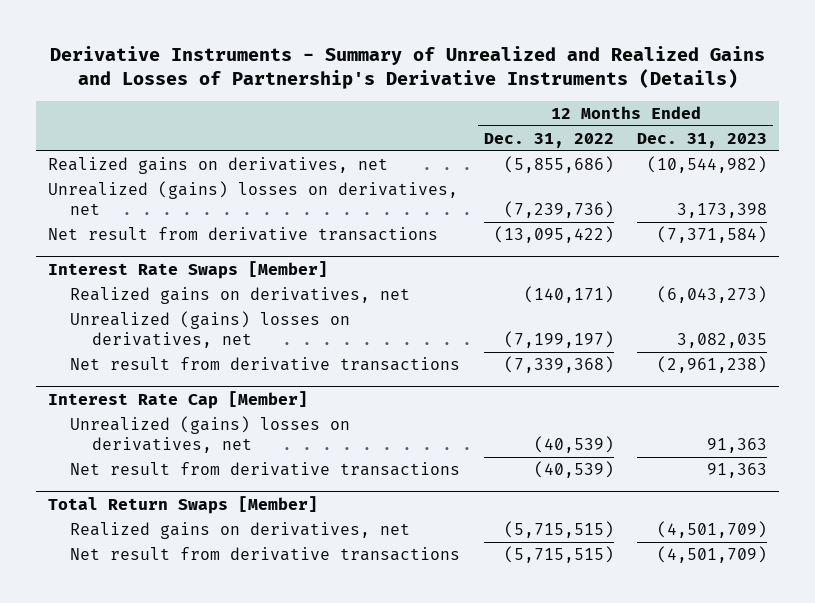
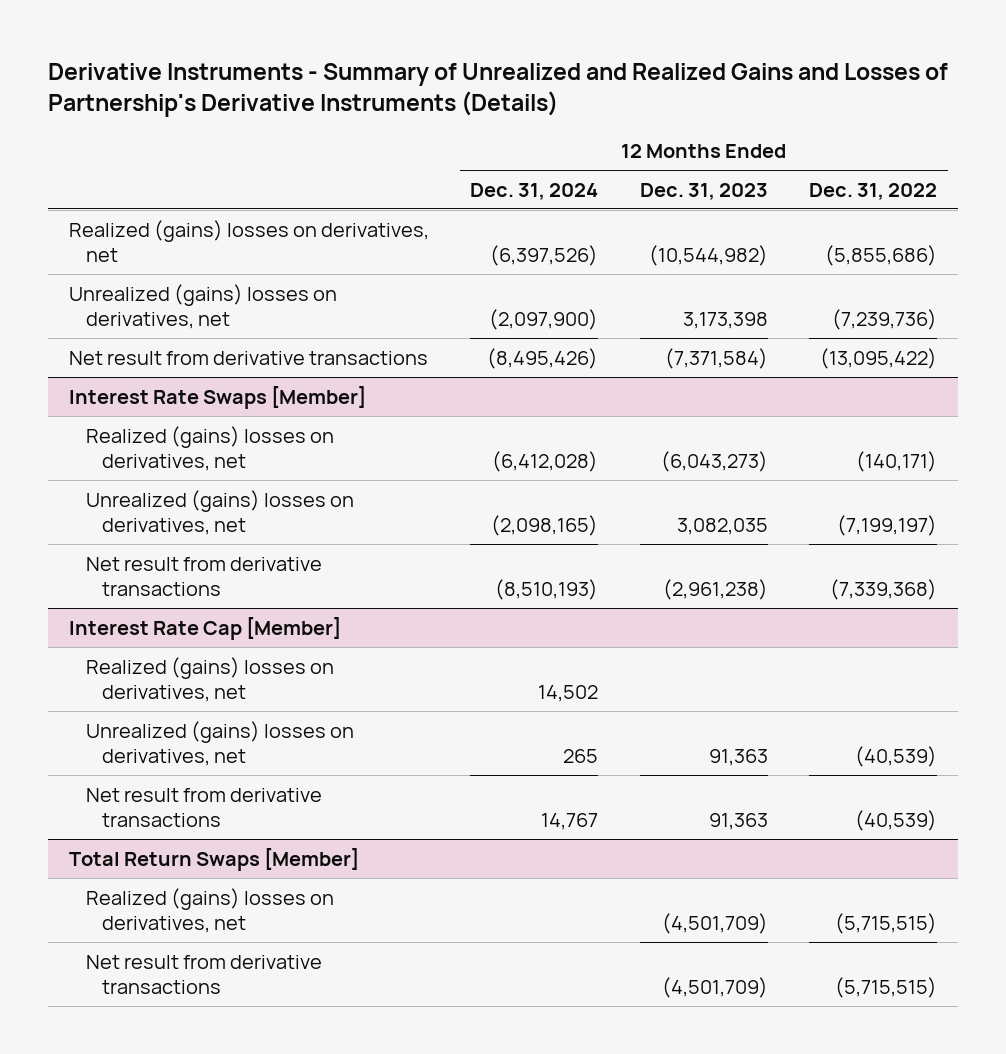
none -> [470,182,599,200] Dec. 31, 2024
[48,156,389,174] Realized gains on derivatives, net -> [68,219,429,263] Realized (gains) losses on derivatives, net
[70,286,411,304] Realized gains on derivatives, net -> [85,425,334,472] Realized (gains) losses on derivatives, net
none -> [85,656,334,703] Realized (gains) losses on derivatives, net
[70,521,411,539] Realized gains on derivatives, net -> [85,887,334,934] Realized (gains) losses on derivatives, net

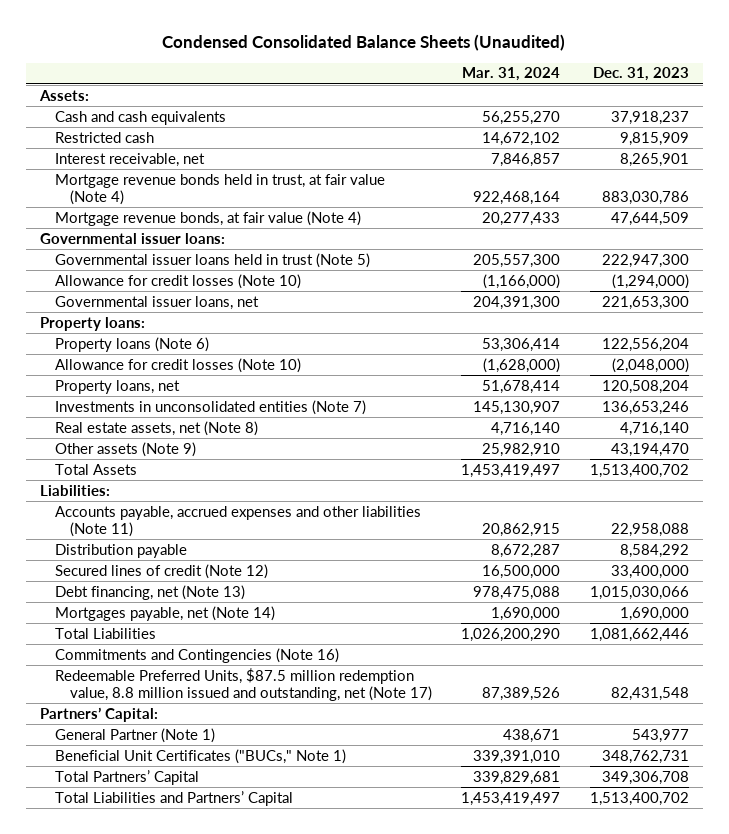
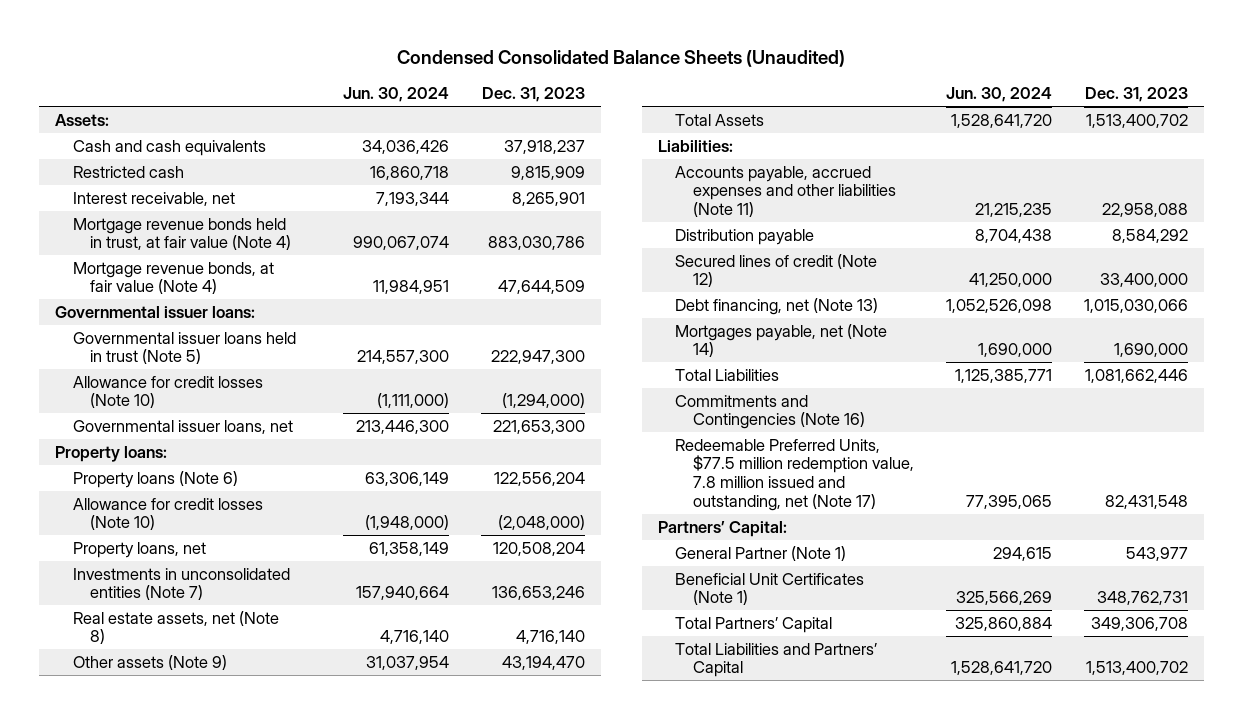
[462,67,561,82] Mar. 31, 2024 -> none
none -> [343,87,450,103] Jun. 30, 2024
[55,667,433,701] Redeemable Preferred Units, $87.5 million redemption value, 8.8 million issued and outstanding, net (Note 17) -> [675,438,914,511] Redeemable Preferred Units, $77.5 million redemption value, 7.8 million issued and outstanding, net (Note 17)
[55,748,347,764] Beneficial Unit Certificates ("BUCs," Note 1) -> [675,572,865,606] Beneficial Unit Certificates (Note 1)

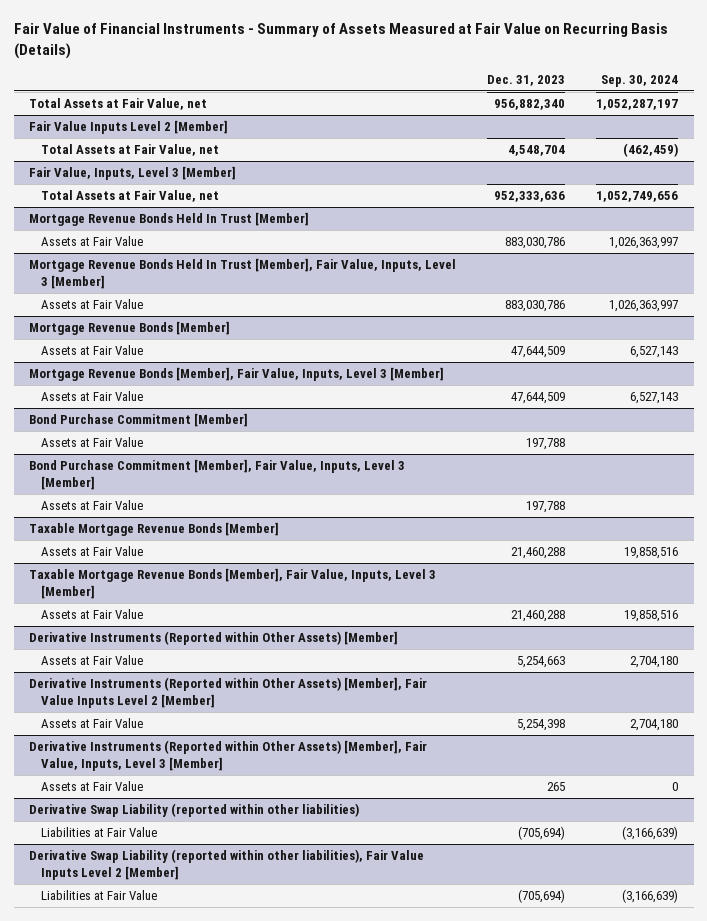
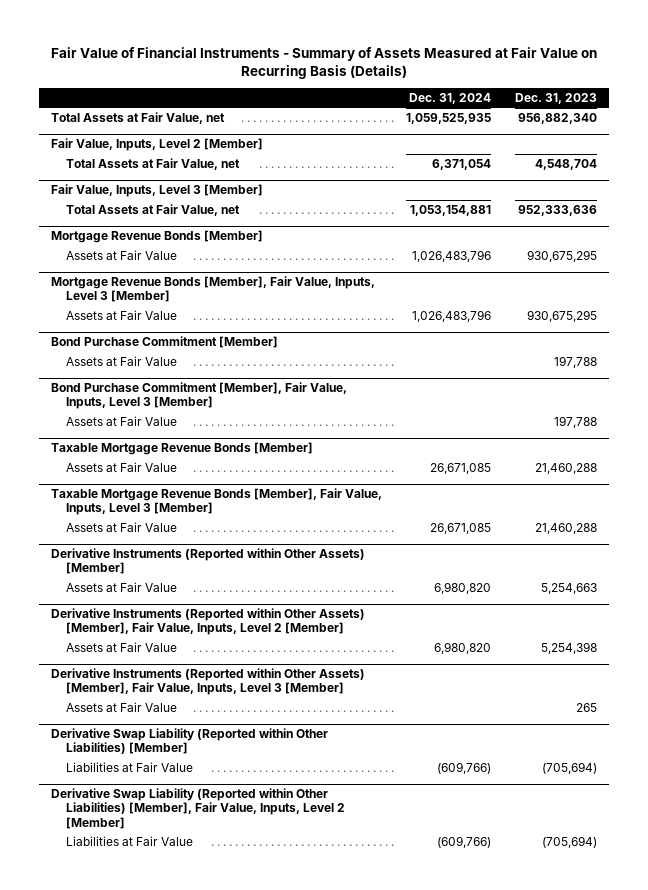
[601,74,679,87] Sep. 30, 2024 -> none
none -> [409,93,492,105] Dec. 31, 2024
[29,120,229,135] Fair Value Inputs Level 2 [Member] -> [51,138,264,152] Fair Value, Inputs, Level 2 [Member]
[29,212,310,227] Mortgage Revenue Bonds Held In Trust [Member] -> none
[40,236,143,247] Assets at Fair Value -> none
[29,258,457,289] Mortgage Revenue Bonds Held In Trust [Member], Fair Value, Inputs, Level 3 [Member] -> none
[40,299,143,310] Assets at Fair Value -> none
[511,346,566,359] 47,644,509 -> [526,250,597,263] 930,675,295
[511,392,566,405] 47,644,509 -> [526,310,597,323] 930,675,295
[29,677,428,708] Derivative Instruments (Reported within Other Assets) [Member], Fair Value Inputs Level 2 [Member] -> [51,608,366,636] Derivative Instruments (Reported within Other Assets) [Member], Fair Value, Inputs, Level 2 [Member]
[29,803,360,818] Derivative Swap Liability (reported within other liabilities) -> [51,728,329,755] Derivative Swap Liability (Reported within Other Liabilities) [Member]
[29,849,425,880] Derivative Swap Liability (reported within other liabilities), Fair Value Inputs Level 2 [Member] -> [51,788,346,829] Derivative Swap Liability (Reported within Other Liabilities) [Member], Fair Value, Inputs, Level 2 [Member]

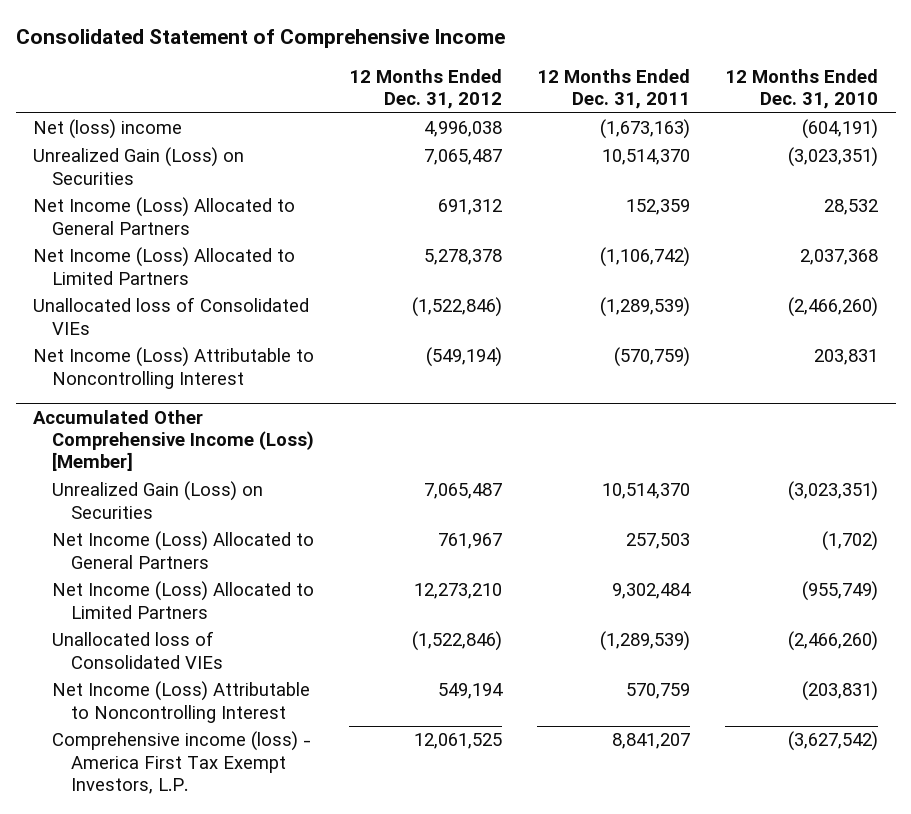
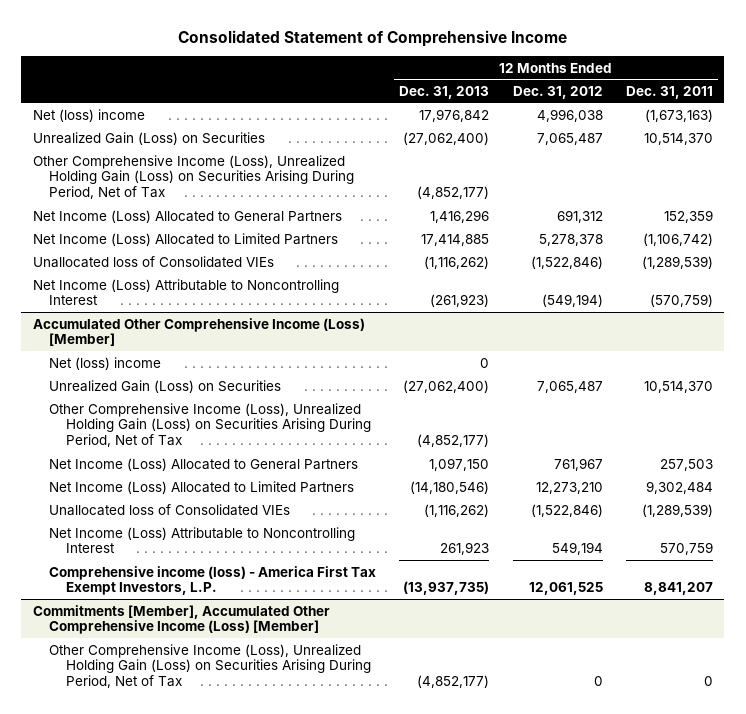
[725,69,879,110] 12 Months Ended Dec. 31, 2010 -> none
none -> [399,85,490,99] Dec. 31, 2013
none -> [33,154,355,200] Other Comprehensive Income (Loss), Unrealized Holding Gain (Loss) on Securities Arising During Period, Net of Tax
none -> [49,356,162,370] Net (loss) income
none -> [49,402,371,448] Other Comprehensive Income (Loss), Unrealized Holding Gain (Loss) on Securities Arising During Period, Net of Tax
none -> [33,604,331,635] Commitments [Member], Accumulated Other Comprehensive Income (Loss) [Member]
none -> [49,643,371,689] Other Comprehensive Income (Loss), Unrealized Holding Gain (Loss) on Securities Arising During Period, Net of Tax

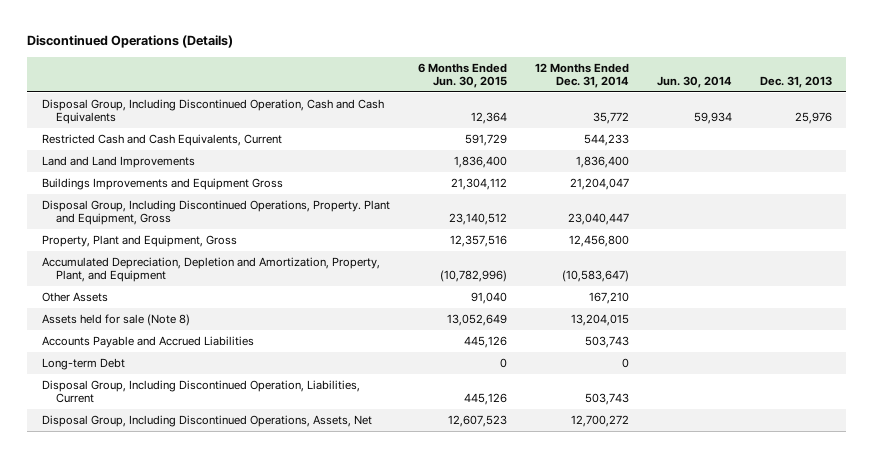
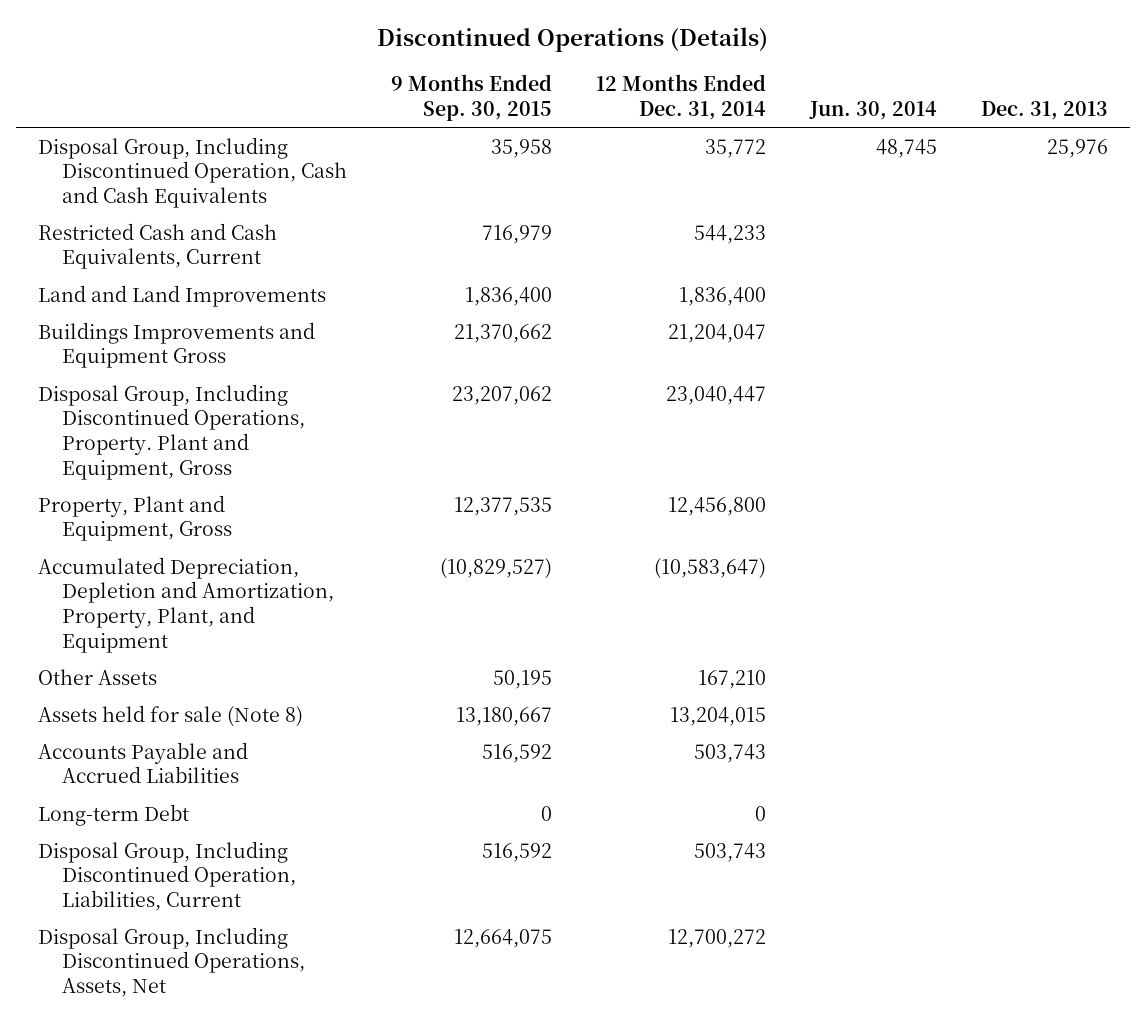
[417,62,507,88] 6 Months Ended Jun. 30, 2015 -> none
none -> [391,74,553,121] 9 Months Ended Sep. 30, 2015
[694,112,733,125] 59,934 -> [876,138,938,158] 48,745

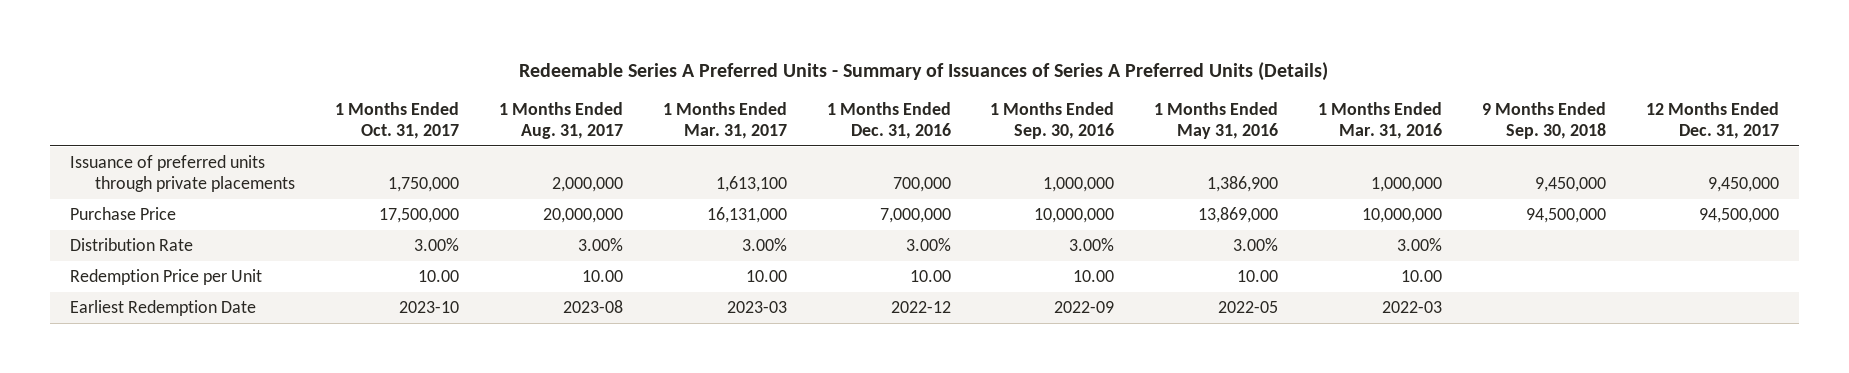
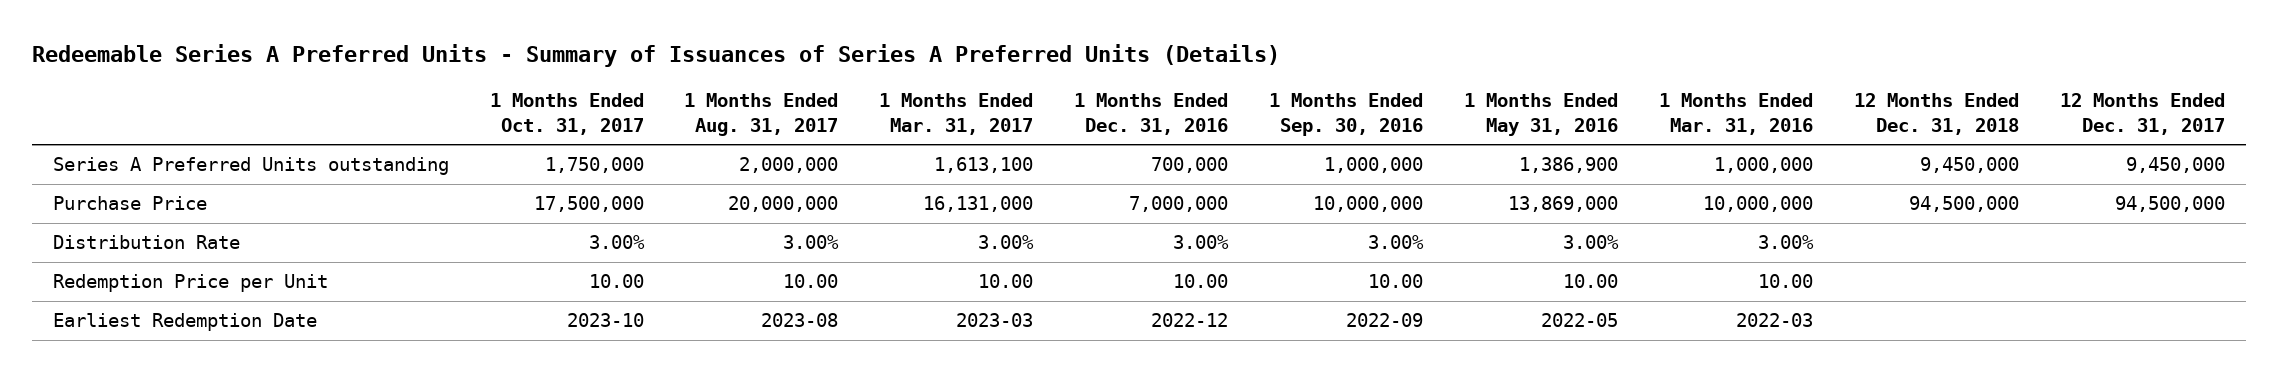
[1482,101,1607,139] 9 Months Ended Sep. 30, 2018 -> none
none -> [1854,93,2020,135] 12 Months Ended Dec. 31, 2018
[69,155,295,192] Issuance of preferred units through private placements -> [52,157,449,176] Series A Preferred Units outstanding

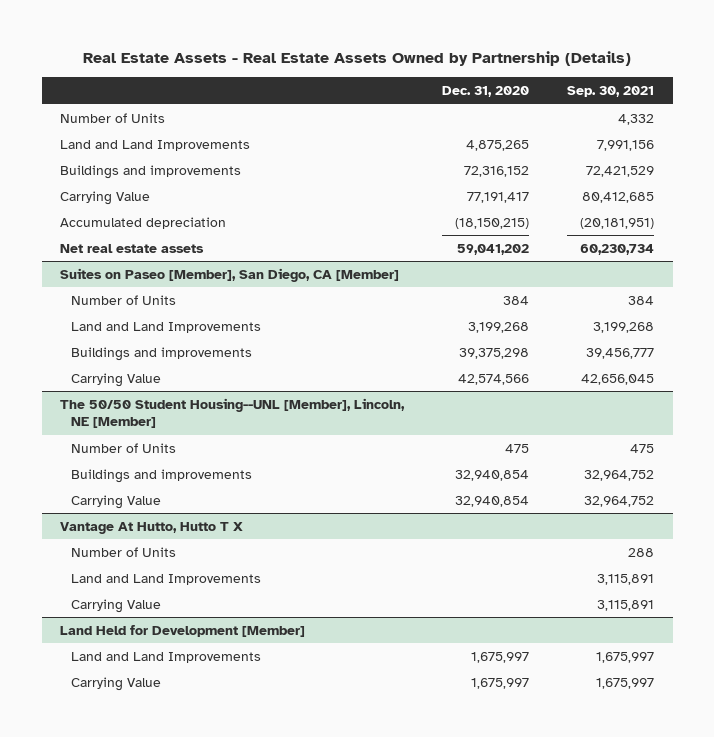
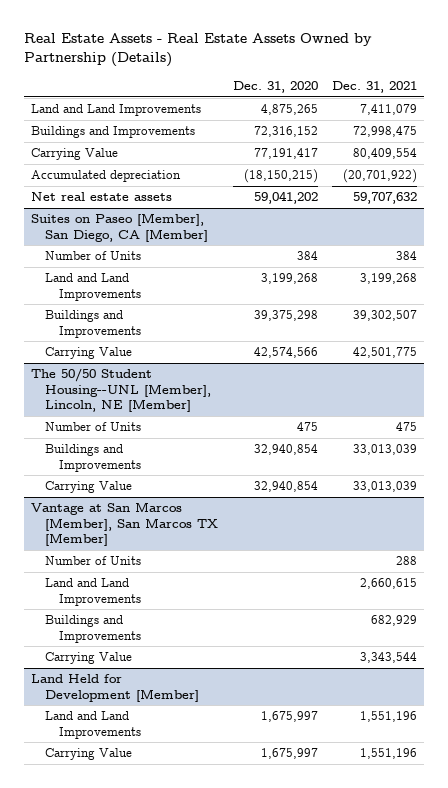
[566,86,654,98] Sep. 30, 2021 -> none
none -> [332,80,418,93] Dec. 31, 2021
[60,112,166,123] Number of Units -> none
[60,164,242,179] Buildings and improvements -> [31,126,196,139] Buildings and Improvements
[70,346,252,361] Buildings and improvements -> [45,310,141,338] Buildings and Improvements
[70,468,252,483] Buildings and improvements -> [45,444,141,472] Buildings and Improvements
[60,521,244,534] Vantage At Hutto, Hutto T X -> none
none -> [31,502,219,546] Vantage at San Marcos [Member], San Marcos TX [Member]
none -> [45,615,141,643] Buildings and Improvements

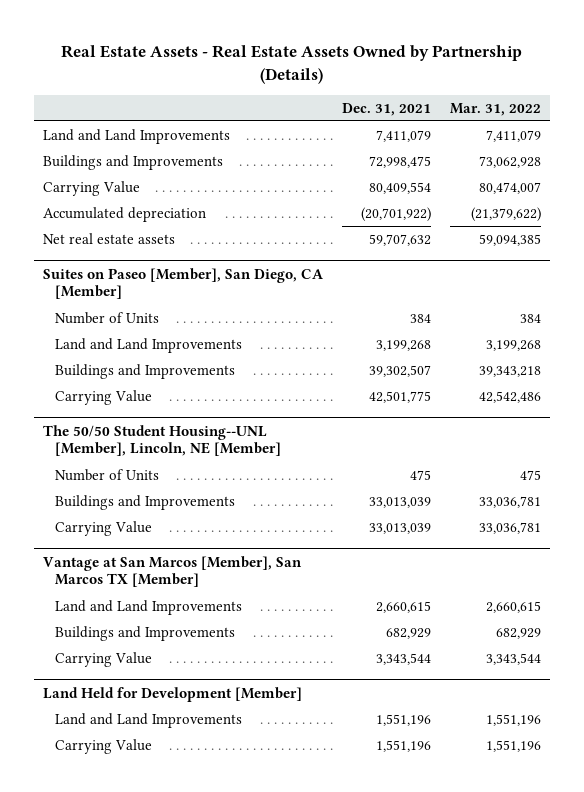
[232,80,318,93] Dec. 31, 2020 -> none
none -> [449,102,541,116] Mar. 31, 2022
[45,556,142,566] Number of Units -> none

